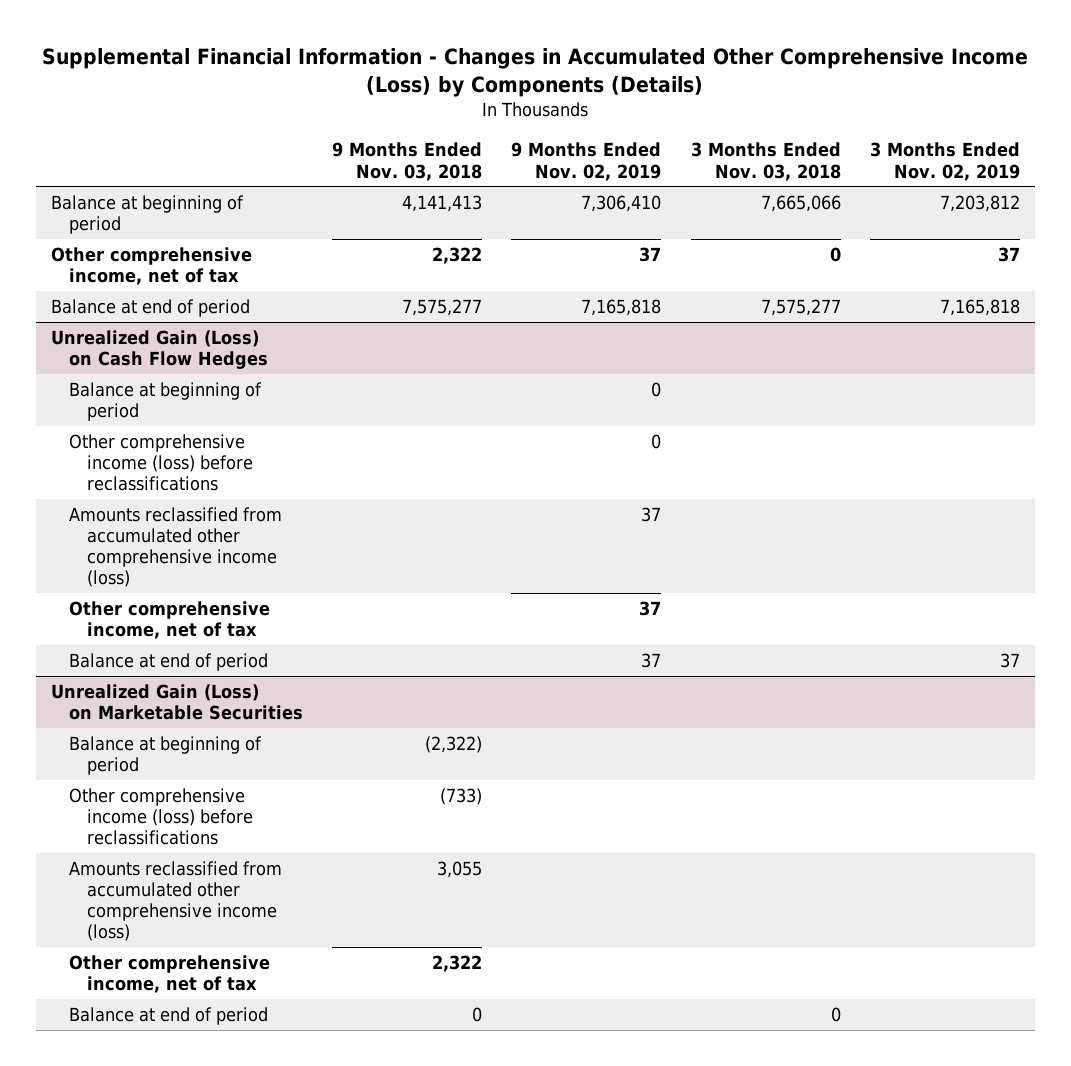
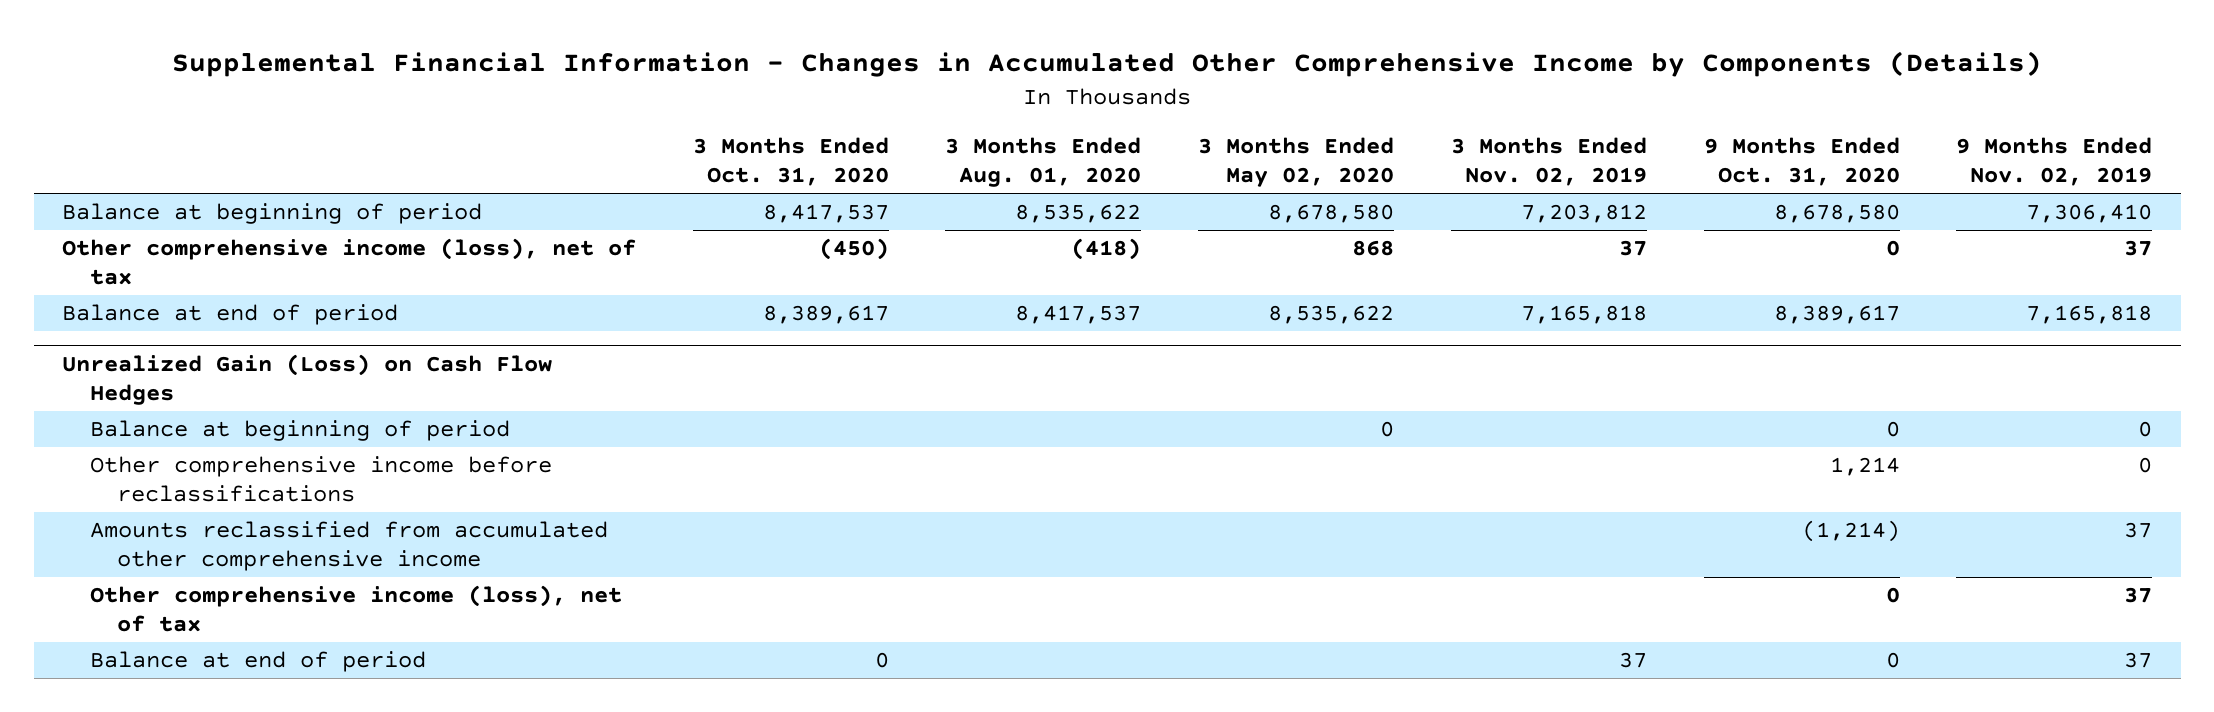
[42,47,1029,98] Supplemental Financial Information - Changes in Accumulated Other Comprehensive Income (Loss) by Components (Details) -> [172,51,2043,78] Supplemental Financial Information - Changes in Accumulated Other Comprehensive Income by Components (Details)
[332,142,483,181] 9 Months Ended Nov. 03, 2018 -> none
[690,142,841,181] 3 Months Ended Nov. 03, 2018 -> none
none -> [692,137,889,187] 3 Months Ended Oct. 31, 2020
none -> [945,137,1142,188] 3 Months Ended Aug. 01, 2020
none -> [1198,137,1395,188] 3 Months Ended May 02, 2020
none -> [1703,137,1900,187] 9 Months Ended Oct. 31, 2020
[50,246,252,286] Other comprehensive income, net of tax -> [61,238,636,286] Other comprehensive income (loss), net of tax
[68,433,253,492] Other comprehensive income (loss) before reclassifications -> [89,456,552,503] Other comprehensive income before reclassifications
[68,506,282,588] Amounts reclassified from accumulated other comprehensive income (loss) -> [89,521,608,572] Amounts reclassified from accumulated other comprehensive income
[68,600,270,640] Other comprehensive income, net of tax -> [89,585,622,633] Other comprehensive income (loss), net of tax
[50,683,303,721] Unrealized Gain (Loss) on Marketable Securities -> none
[68,735,262,776] Balance at beginning of period -> none
[68,787,253,846] Other comprehensive income (loss) before reclassifications -> none
[68,860,282,942] Amounts reclassified from accumulated other comprehensive income (loss) -> none
[68,954,270,994] Other comprehensive income, net of tax -> none
[68,1006,268,1025] Balance at end of period -> none

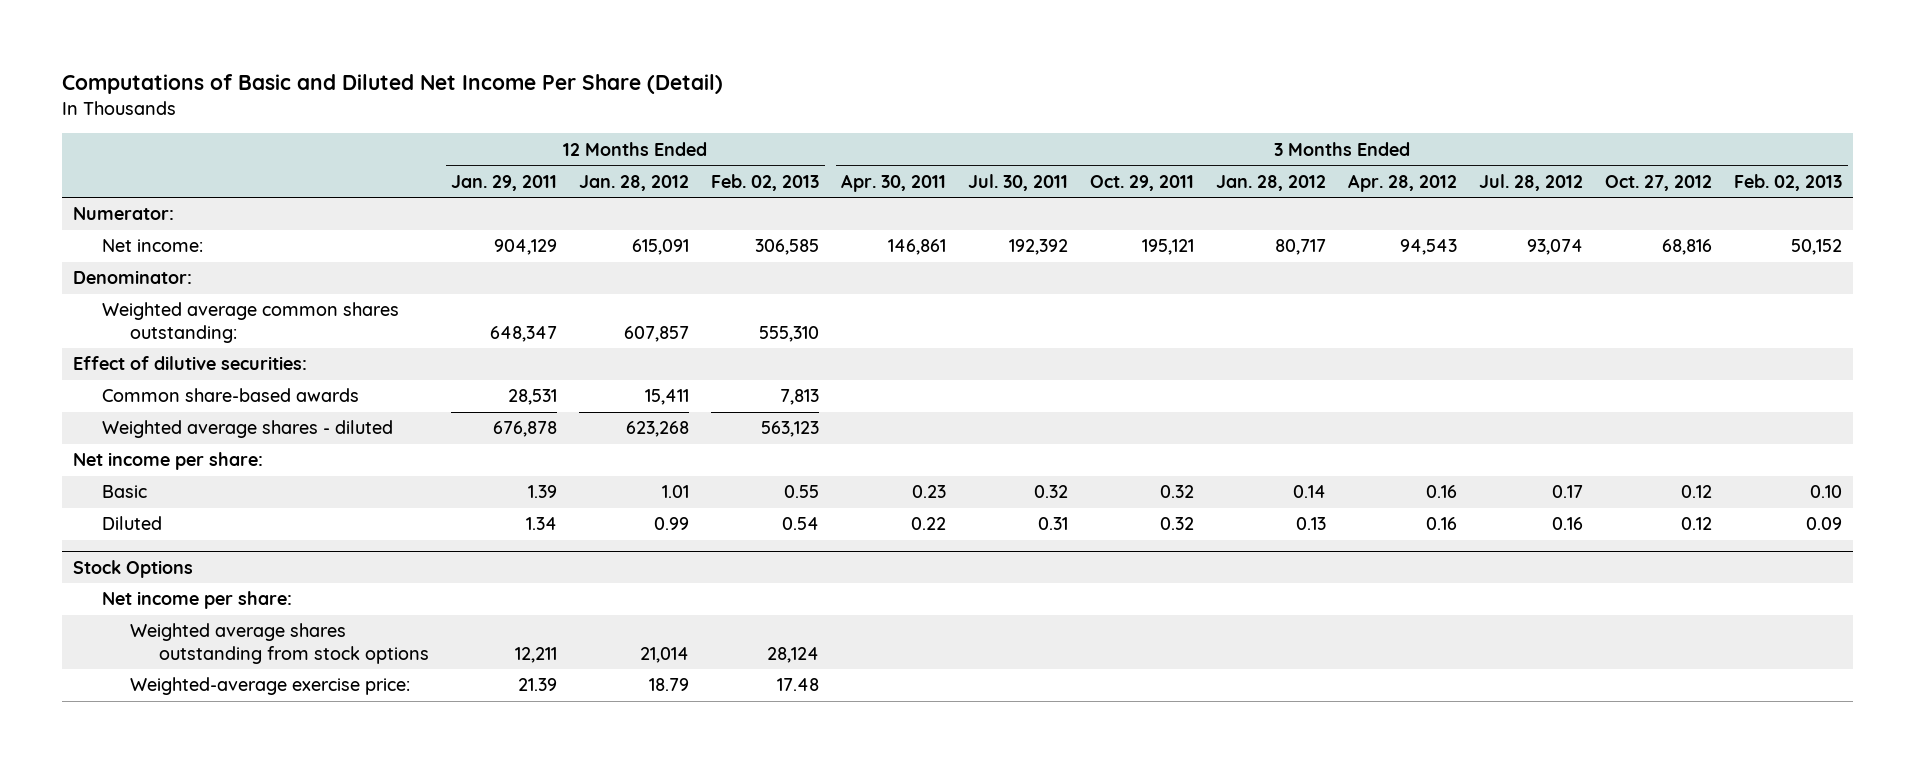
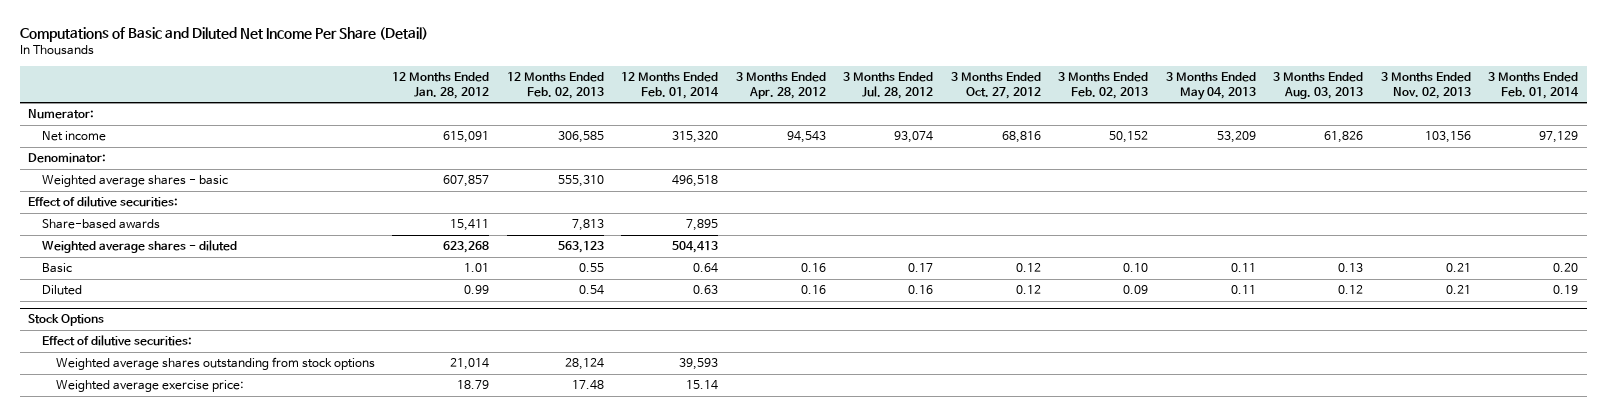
[451,174,558,191] Jan. 29, 2011 -> none
[841,173,947,192] Apr. 30, 2011 -> none
[968,173,1069,191] Jul. 30, 2011 -> none
[1090,174,1195,191] Oct. 29, 2011 -> none
[1216,174,1327,191] Jan. 28, 2012 -> none
none -> [621,72,720,99] 12 Months Ended Feb. 01, 2014
none -> [1165,72,1256,100] 3 Months Ended May 04, 2013
none -> [1273,72,1364,99] 3 Months Ended Aug. 03, 2013
none -> [1380,72,1471,99] 3 Months Ended Nov. 02, 2013
none -> [1488,72,1580,99] 3 Months Ended Feb. 01, 2014
[101,239,203,253] Net income: -> [42,131,107,142] Net income
[101,302,399,343] Weighted average common shares outstanding: -> [42,175,229,188] Weighted average shares - basic
[101,388,359,403] Common share-based awards -> [42,219,161,230] Share-based awards
[73,452,264,471] Net income per share: -> none
[101,591,292,610] Net income per share: -> none
none -> [42,335,193,347] Effect of dilutive securities:
[130,677,411,696] Weighted-average exercise price: -> [55,380,244,393] Weighted average exercise price:

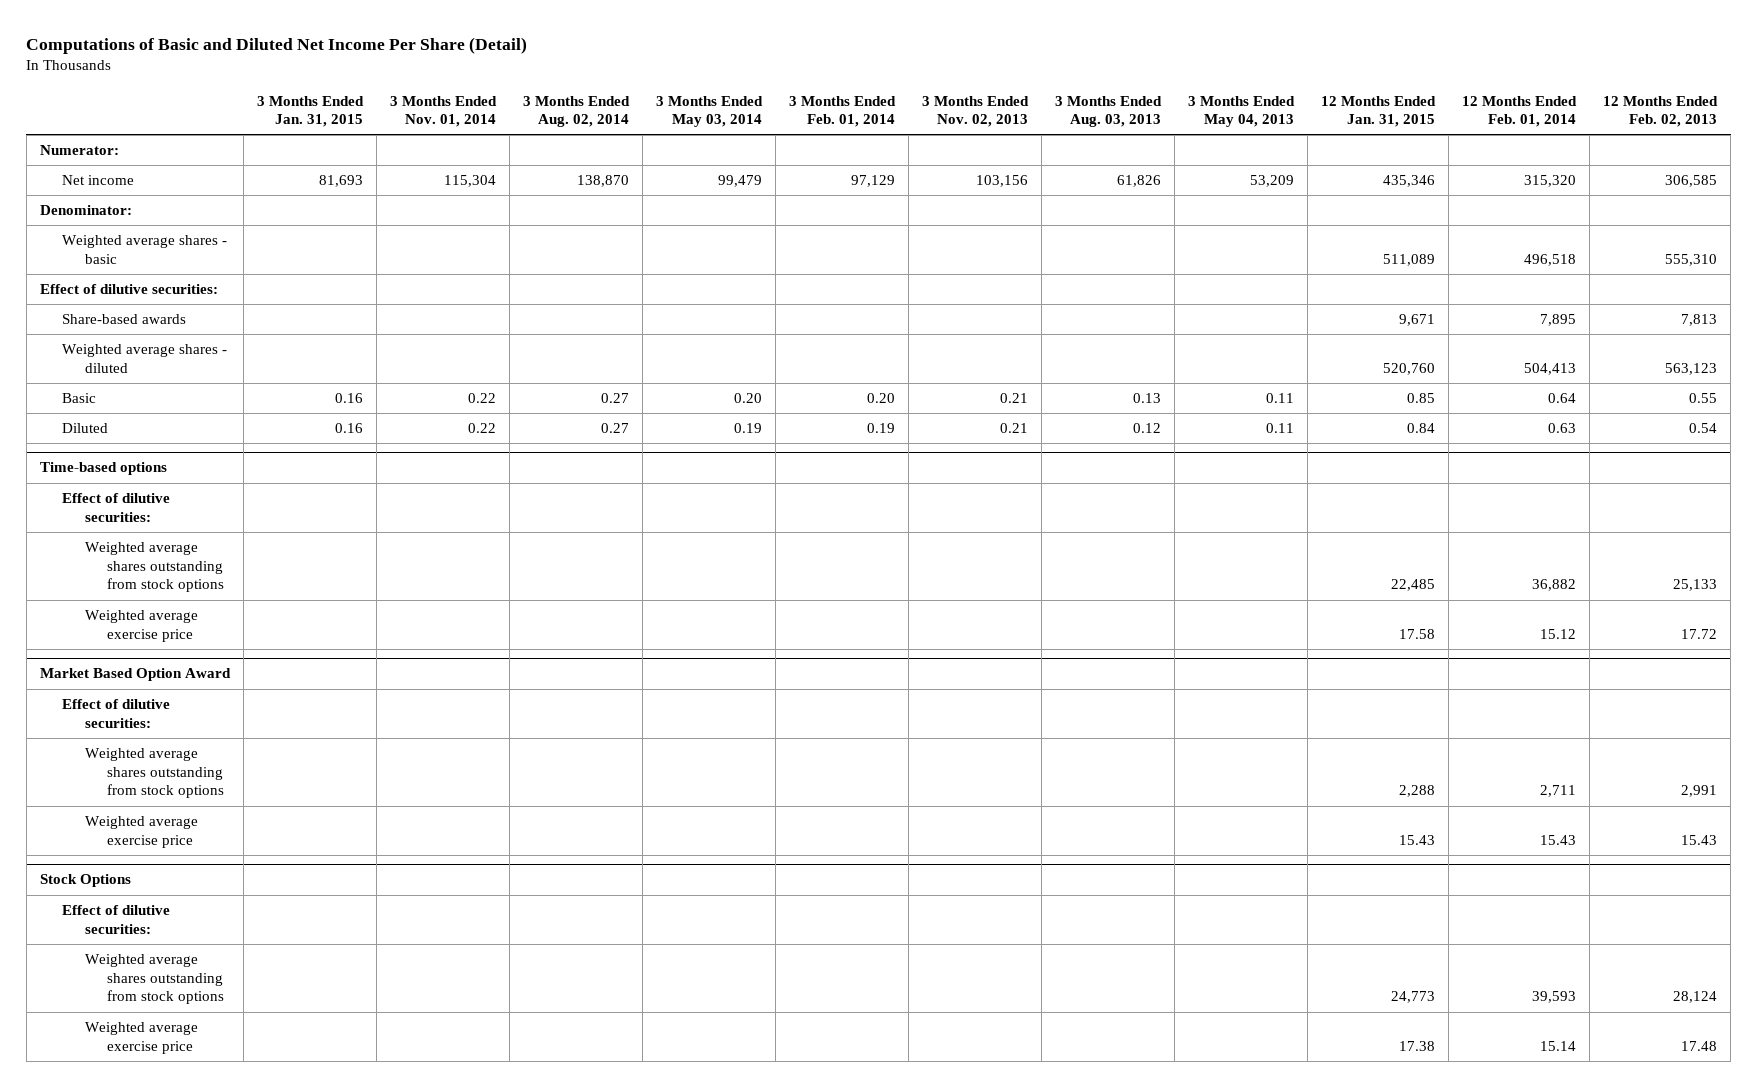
[392,72,490,99] 12 Months Ended Jan. 28, 2012 -> none
[735,72,826,99] 3 Months Ended Apr. 28, 2012 -> none
[843,72,934,99] 3 Months Ended Jul. 28, 2012 -> none
[950,72,1041,99] 3 Months Ended Oct. 27, 2012 -> none
[1058,72,1149,99] 3 Months Ended Feb. 02, 2013 -> none
none -> [256,95,364,128] 3 Months Ended Jan. 31, 2015
none -> [389,95,497,128] 3 Months Ended Nov. 01, 2014
none -> [522,95,630,128] 3 Months Ended Aug. 02, 2014
none -> [655,95,763,128] 3 Months Ended May 03, 2014
none -> [1321,95,1437,128] 12 Months Ended Jan. 31, 2015
none -> [39,462,167,476] Time-based options
none -> [62,493,171,522] Effect of dilutive securities:
none -> [84,542,224,593] Weighted average shares outstanding from stock options
none -> [84,610,198,642] Weighted average exercise price
none -> [39,668,231,682] Market Based Option Award
none -> [62,699,171,728] Effect of dilutive securities:
none -> [84,748,224,799] Weighted average shares outstanding from stock options
none -> [84,816,198,848] Weighted average exercise price
[55,380,244,393] Weighted average exercise price: -> [84,1022,198,1054] Weighted average exercise price

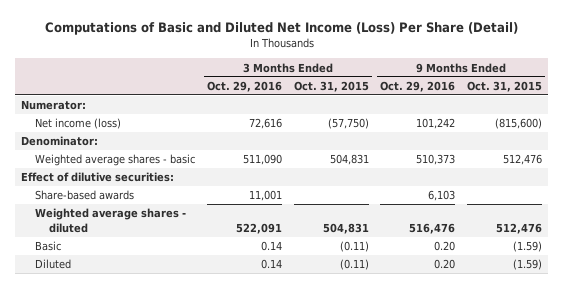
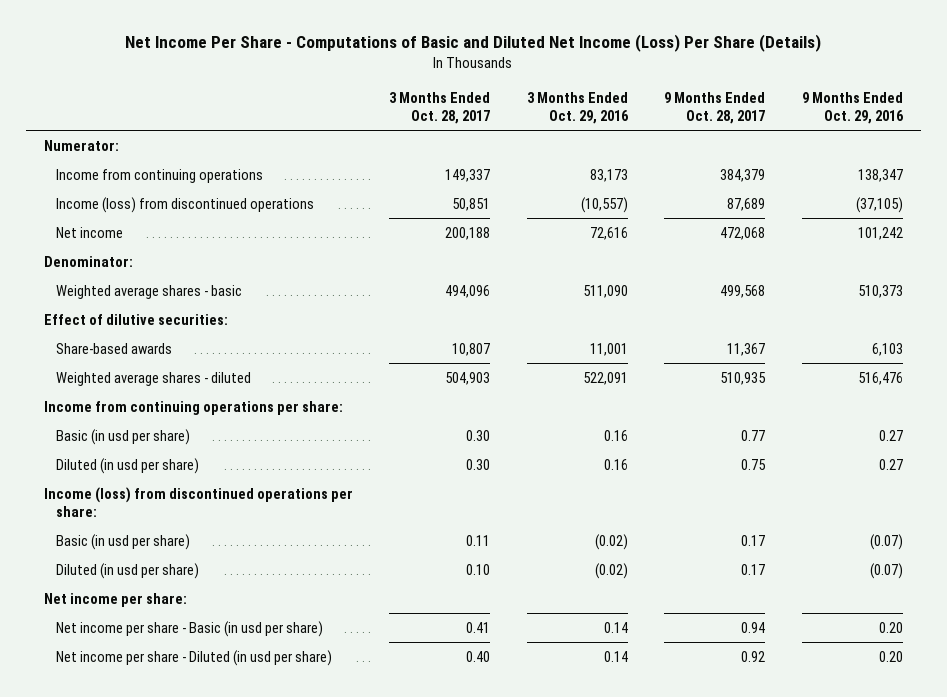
[44,22,518,36] Computations of Basic and Diluted Net Income (Loss) Per Share (Detail) -> [125,34,822,53] Net Income Per Share - Computations of Basic and Diluted Net Income (Loss) Per Share (Details)
[293,80,369,92] Oct. 31, 2015 -> none
[467,80,543,92] Oct. 31, 2015 -> none
none -> [389,91,491,124] 3 Months Ended Oct. 28, 2017
none -> [664,91,766,124] 9 Months Ended Oct. 28, 2017
none -> [55,168,263,183] Income from continuing operations
none -> [55,196,314,213] Income (loss) from discontinued operations
[34,118,121,130] Net income (loss) -> [55,226,123,238] Net income
none -> [44,400,344,415] Income from continuing operations per share:
none -> [55,428,190,445] Basic (in usd per share)
none -> [55,457,199,474] Diluted (in usd per share)
none -> [44,486,354,517] Income (loss) from discontinued operations per share:
none -> [55,533,190,550] Basic (in usd per share)
none -> [55,562,199,579] Diluted (in usd per share)
none -> [44,592,188,607] Net income per share:
[34,241,61,252] Basic -> [55,620,323,637] Net income per share - Basic (in usd per share)
[34,259,71,270] Diluted -> [55,649,332,666] Net income per share - Diluted (in usd per share)

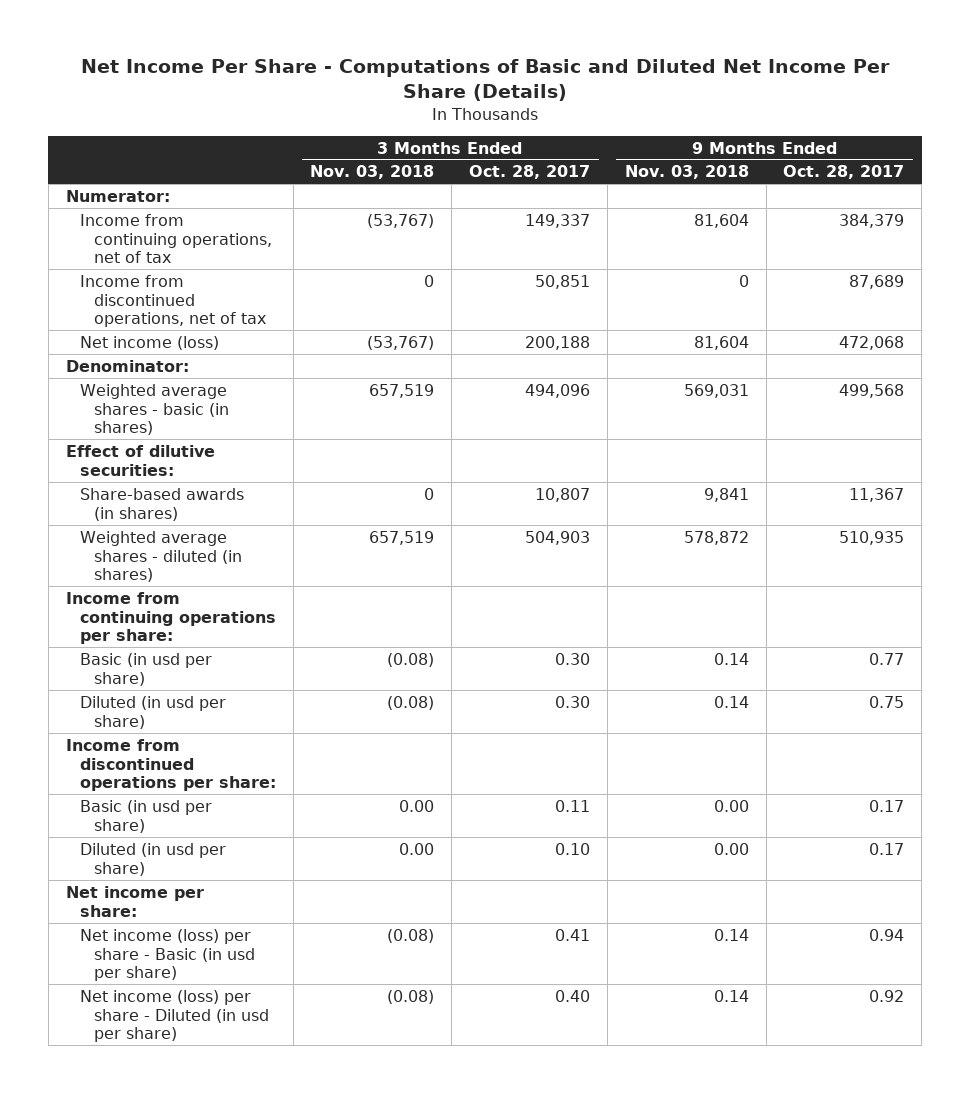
[125,34,822,53] Net Income Per Share - Computations of Basic and Diluted Net Income (Loss) Per Share (Details) -> [81,59,891,102] Net Income Per Share - Computations of Basic and Diluted Net Income Per Share (Details)
[526,91,629,124] 3 Months Ended Oct. 29, 2016 -> none
[801,91,904,124] 9 Months Ended Oct. 29, 2016 -> none
none -> [310,165,435,180] Nov. 03, 2018
none -> [624,165,749,180] Nov. 03, 2018
[55,168,263,183] Income from continuing operations -> [79,213,272,264] Income from continuing operations, net of tax
[55,196,314,213] Income (loss) from discontinued operations -> [79,274,266,328] Income from discontinued operations, net of tax
[55,226,123,238] Net income -> [79,335,219,350] Net income (loss)
[55,284,242,299] Weighted average shares - basic -> [79,383,229,436] Weighted average shares - basic (in shares)
[55,342,172,354] Share-based awards -> [79,487,244,521] Share-based awards (in shares)
[55,371,251,386] Weighted average shares - diluted -> [79,530,242,583] Weighted average shares - diluted (in shares)
[44,486,354,517] Income (loss) from discontinued operations per share: -> [65,738,276,792] Income from discontinued operations per share:
[55,620,323,637] Net income per share - Basic (in usd per share) -> [79,928,255,982] Net income (loss) per share - Basic (in usd per share)
[55,649,332,666] Net income per share - Diluted (in usd per share) -> [79,989,269,1043] Net income (loss) per share - Diluted (in usd per share)

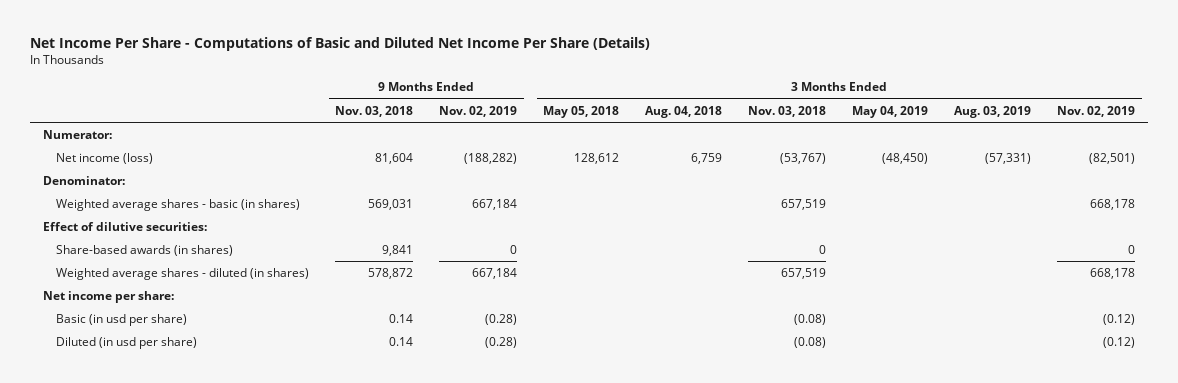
[469,165,591,180] Oct. 28, 2017 -> none
[783,165,905,180] Oct. 28, 2017 -> none
none -> [439,105,518,117] Nov. 02, 2019
none -> [543,105,620,118] May 05, 2018
none -> [645,105,723,118] Aug. 04, 2018
none -> [852,105,929,118] May 04, 2019
none -> [954,105,1032,118] Aug. 03, 2019
none -> [1057,105,1136,117] Nov. 02, 2019
[79,213,272,264] Income from continuing operations, net of tax -> none
[79,274,266,328] Income from discontinued operations, net of tax -> none
[65,591,276,645] Income from continuing operations per share: -> none
[65,885,204,917] Net income per share: -> [43,290,175,303] Net income per share:
[65,738,276,792] Income from discontinued operations per share: -> none
[79,799,212,833] Basic (in usd per share) -> none
[79,842,226,876] Diluted (in usd per share) -> none
[79,928,255,982] Net income (loss) per share - Basic (in usd per share) -> none
[79,989,269,1043] Net income (loss) per share - Diluted (in usd per share) -> none

